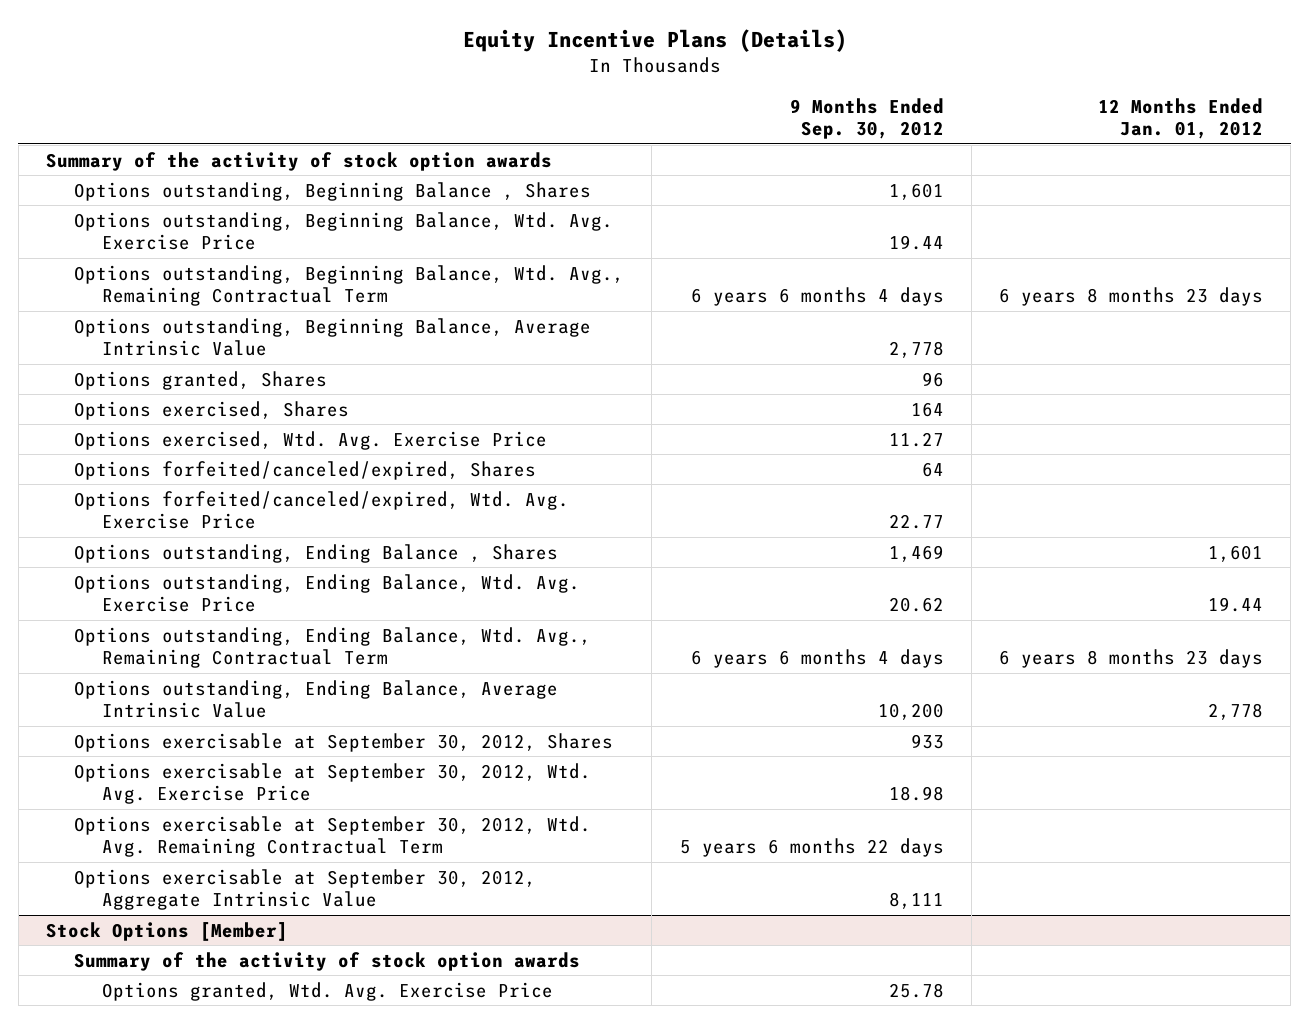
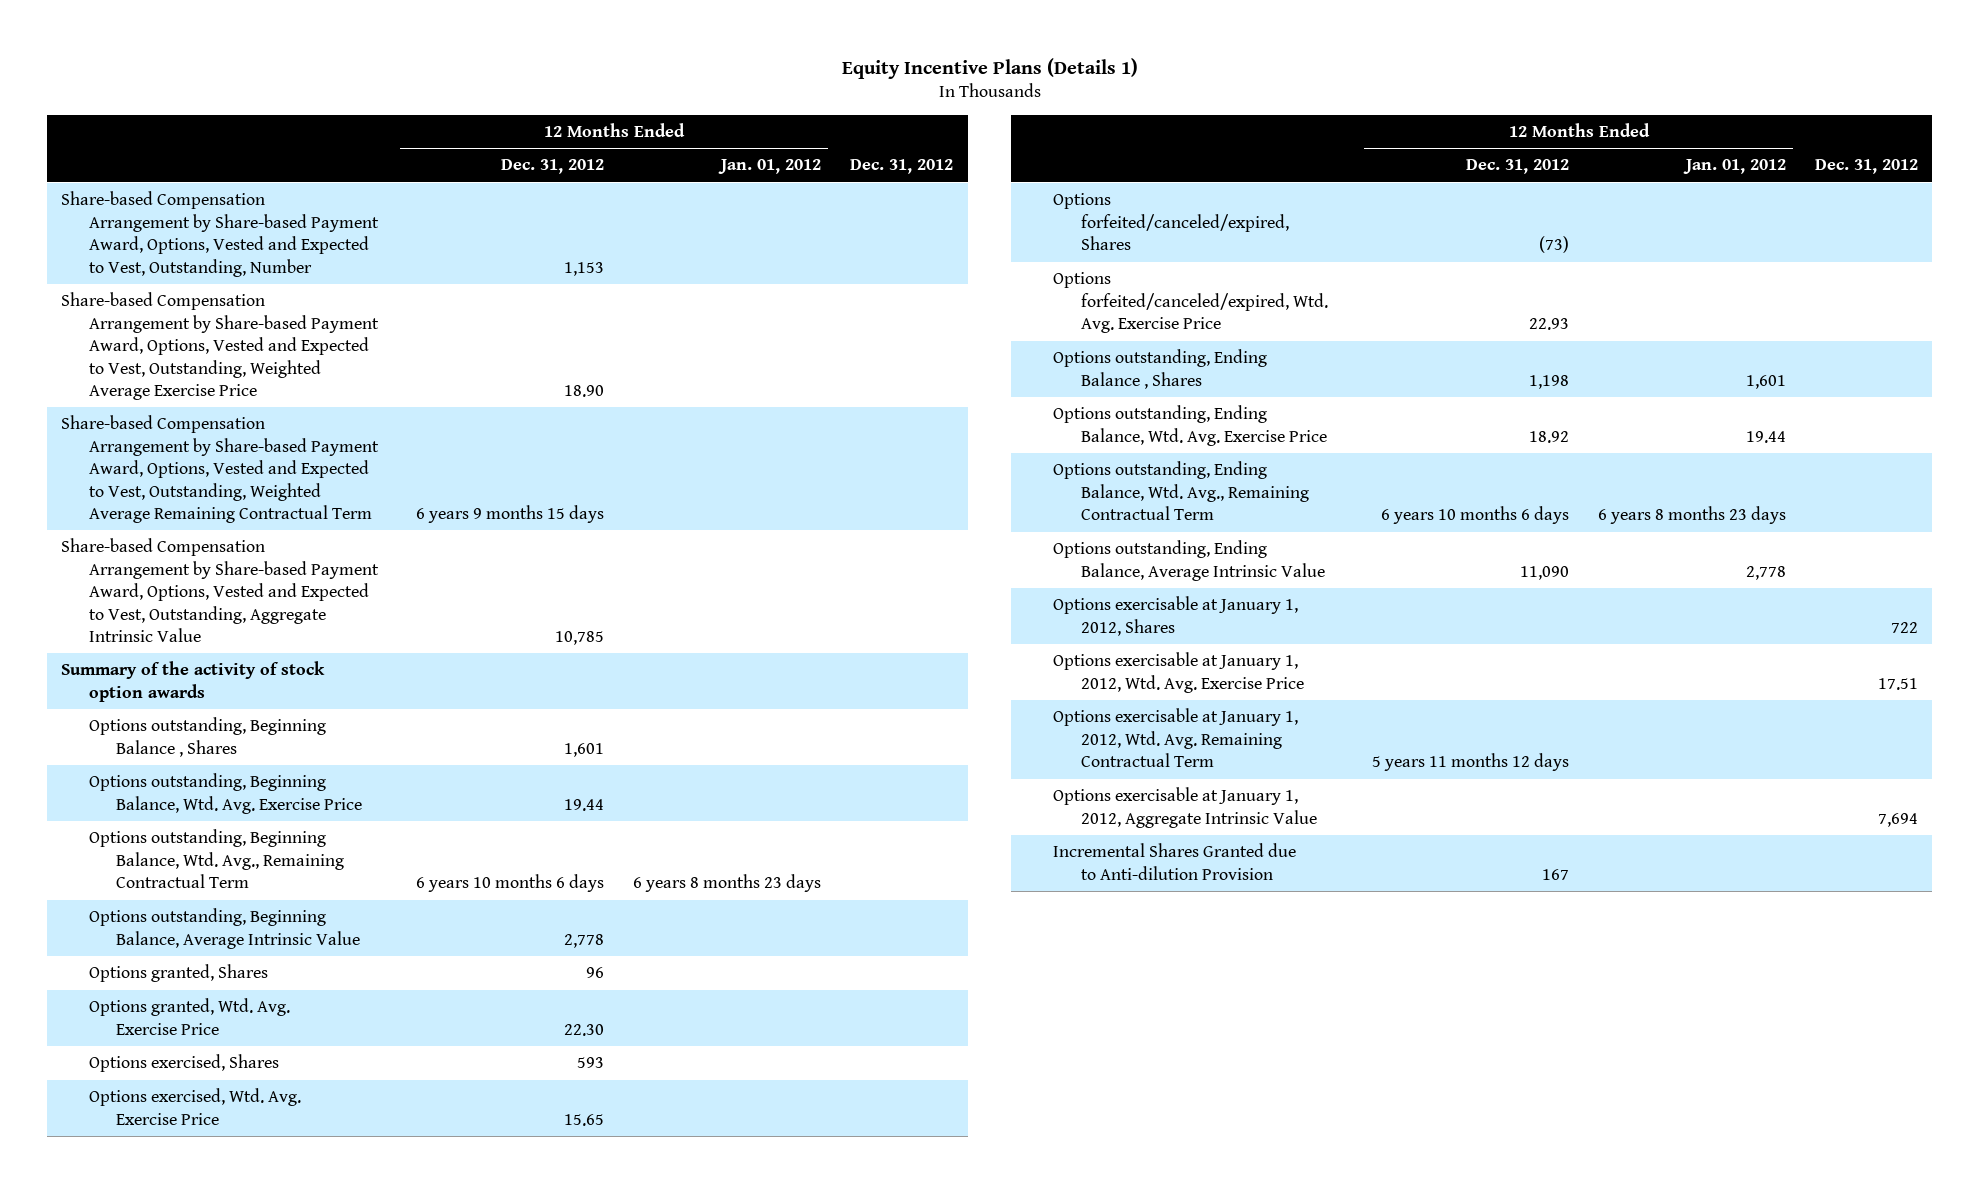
[462,29,847,53] Equity Incentive Plans (Details) -> [841,57,1138,79] Equity Incentive Plans (Details 1)
[789,97,944,140] 9 Months Ended Sep. 30, 2012 -> none
none -> [500,159,604,175] Dec. 31, 2012
none -> [850,159,954,175] Dec. 31, 2012
none -> [61,191,379,277] Share-based Compensation Arrangement by Share-based Payment Award, Options, Vested and Expected to Vest, Outstanding, Number
none -> [61,292,379,400] Share-based Compensation Arrangement by Share-based Payment Award, Options, Vested and Expected to Vest, Outstanding, Weighted Average Exercise Price
none -> [61,415,379,523] Share-based Compensation Arrangement by Share-based Payment Award, Options, Vested and Expected to Vest, Outstanding, Weighted Average Remaining Contractual Term
none -> [61,538,379,642] Share-based Compensation Arrangement by Share-based Payment Award, Options, Vested and Expected to Vest, Outstanding, Aggregate Intrinsic Value
none -> [88,998,290,1035] Options granted, Wtd. Avg. Exercise Price
[46,921,289,941] Stock Options [Member] -> none
[73,951,580,971] Summary of the activity of stock option awards -> none
[101,981,553,1001] Options granted, Wtd. Avg. Exercise Price -> none
[73,732,613,752] Options exercisable at September 30, 2012, Shares -> [1053,596,1299,636] Options exercisable at January 1, 2012, Shares
[73,762,591,805] Options exercisable at September 30, 2012, Wtd. Avg. Exercise Price -> [1053,652,1305,693] Options exercisable at January 1, 2012, Wtd. Avg. Exercise Price
[73,815,591,858] Options exercisable at September 30, 2012, Wtd. Avg. Remaining Contractual Term -> [1053,708,1299,768] Options exercisable at January 1, 2012, Wtd. Avg. Remaining Contractual Term
[73,868,536,911] Options exercisable at September 30, 2012, Aggregate Intrinsic Value -> [1053,787,1318,828] Options exercisable at January 1, 2012, Aggregate Intrinsic Value
none -> [1053,843,1297,880] Incremental Shares Granted due to Anti-dilution Provision

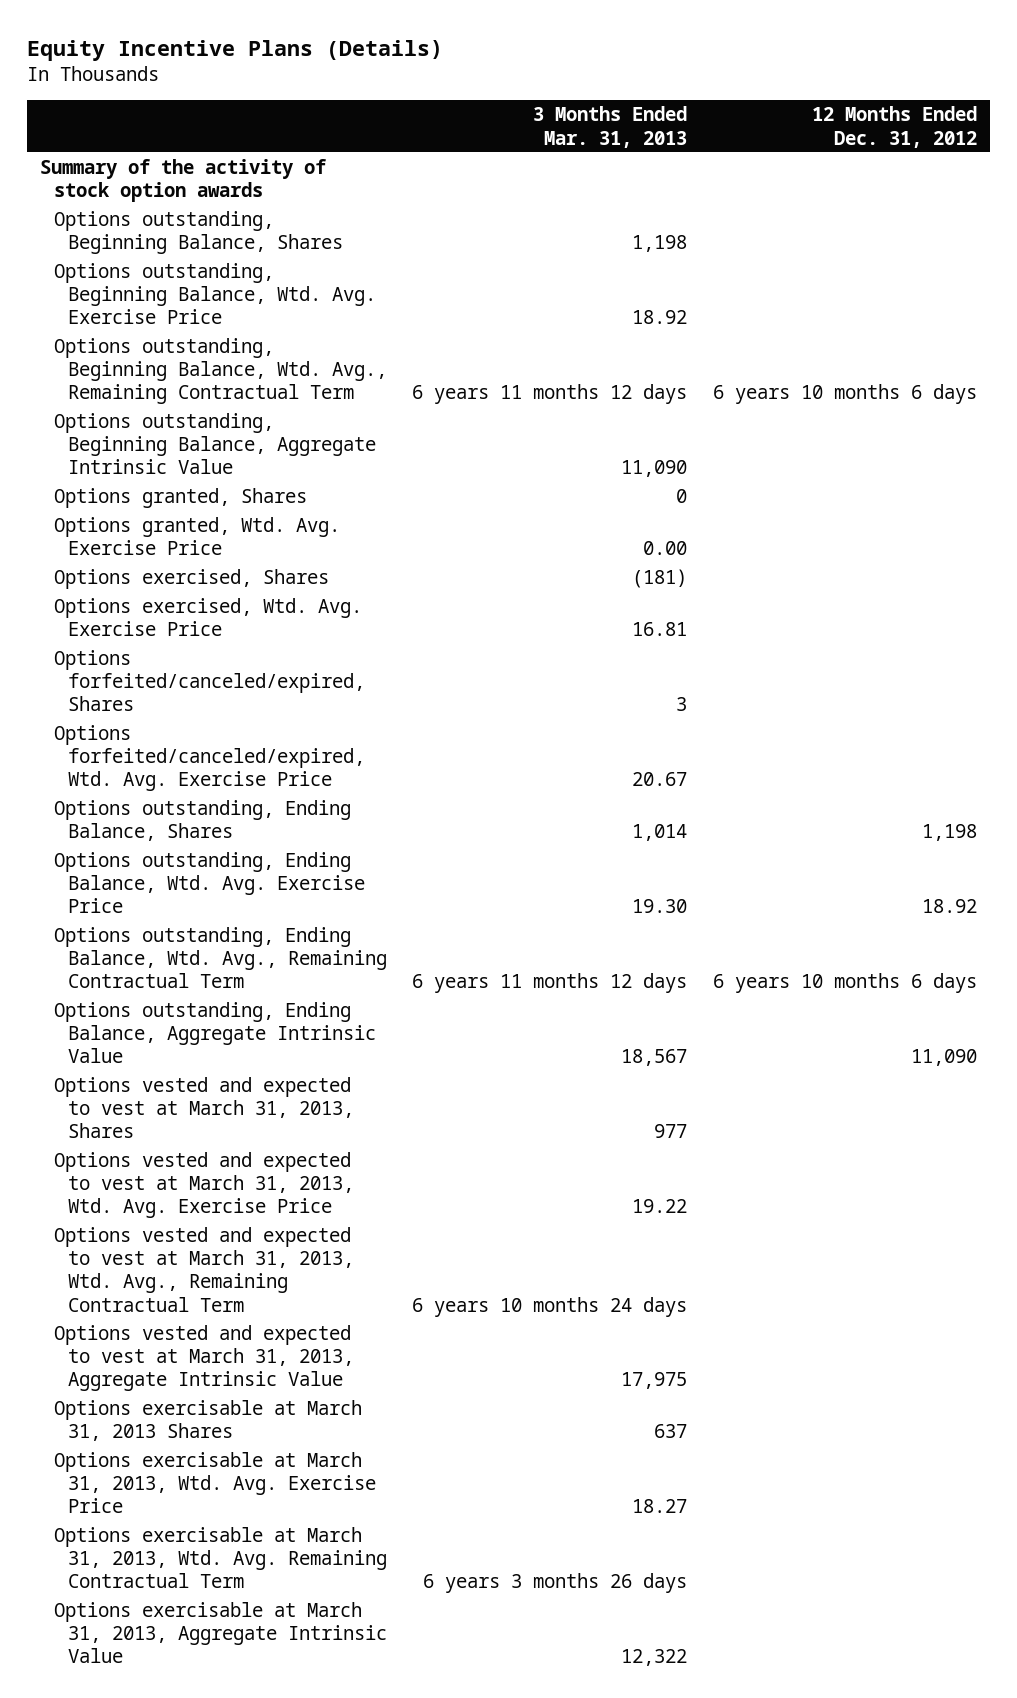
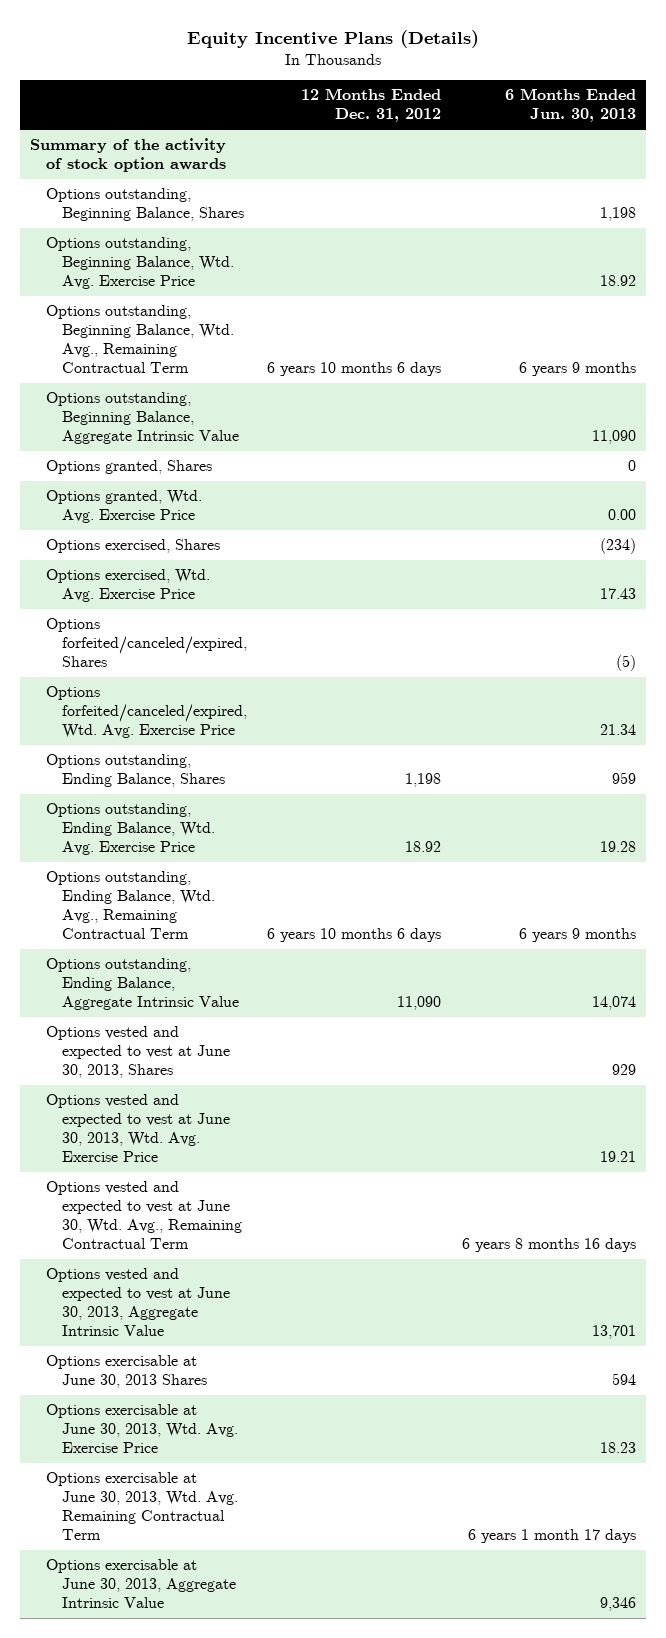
[533,106,688,148] 3 Months Ended Mar. 31, 2013 -> none
none -> [504,88,636,123] 6 Months Ended Jun. 30, 2013
[53,1077,354,1139] Options vested and expected to vest at March 31, 2013, Shares -> [45,1026,230,1079] Options vested and expected to vest at June 30, 2013, Shares
[53,1152,354,1219] Options vested and expected to vest at March 31, 2013, Wtd. Avg. Exercise Price -> [45,1094,230,1163] Options vested and expected to vest at June 30, 2013, Wtd. Avg. Exercise Price
[53,1227,354,1312] Options vested and expected to vest at March 31, 2013, Wtd. Avg., Remaining Contractual Term -> [45,1181,242,1250] Options vested and expected to vest at June 30, Wtd. Avg., Remaining Contractual Term
[53,1325,354,1392] Options vested and expected to vest at March 31, 2013, Aggregate Intrinsic Value -> [45,1268,230,1337] Options vested and expected to vest at June 30, 2013, Aggregate Intrinsic Value
[53,1400,362,1442] Options exercisable at March 31, 2013 Shares -> [45,1355,207,1389] Options exercisable at June 30, 2013 Shares
[53,1452,376,1514] Options exercisable at March 31, 2013, Wtd. Avg. Exercise Price -> [45,1404,238,1454] Options exercisable at June 30, 2013, Wtd. Avg. Exercise Price
[53,1527,387,1589] Options exercisable at March 31, 2013, Wtd. Avg. Remaining Contractual Term -> [45,1472,238,1541] Options exercisable at June 30, 2013, Wtd. Avg. Remaining Contractual Term
[53,1602,387,1664] Options exercisable at March 31, 2013, Aggregate Intrinsic Value -> [45,1559,236,1609] Options exercisable at June 30, 2013, Aggregate Intrinsic Value

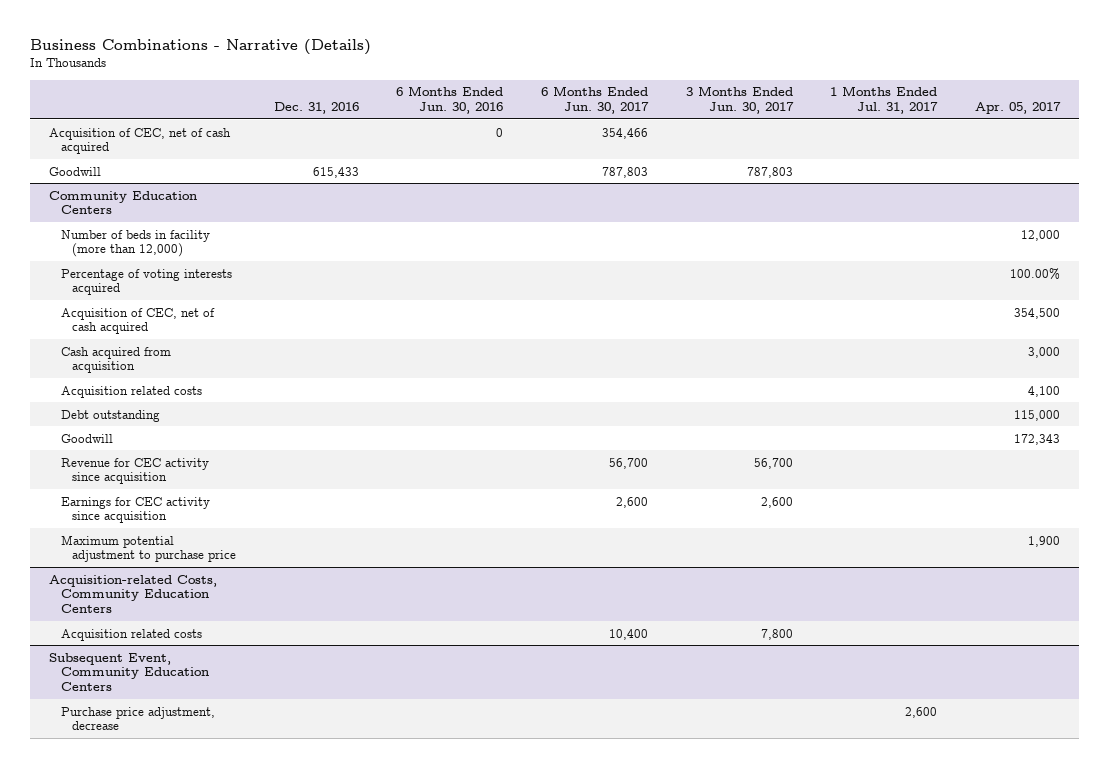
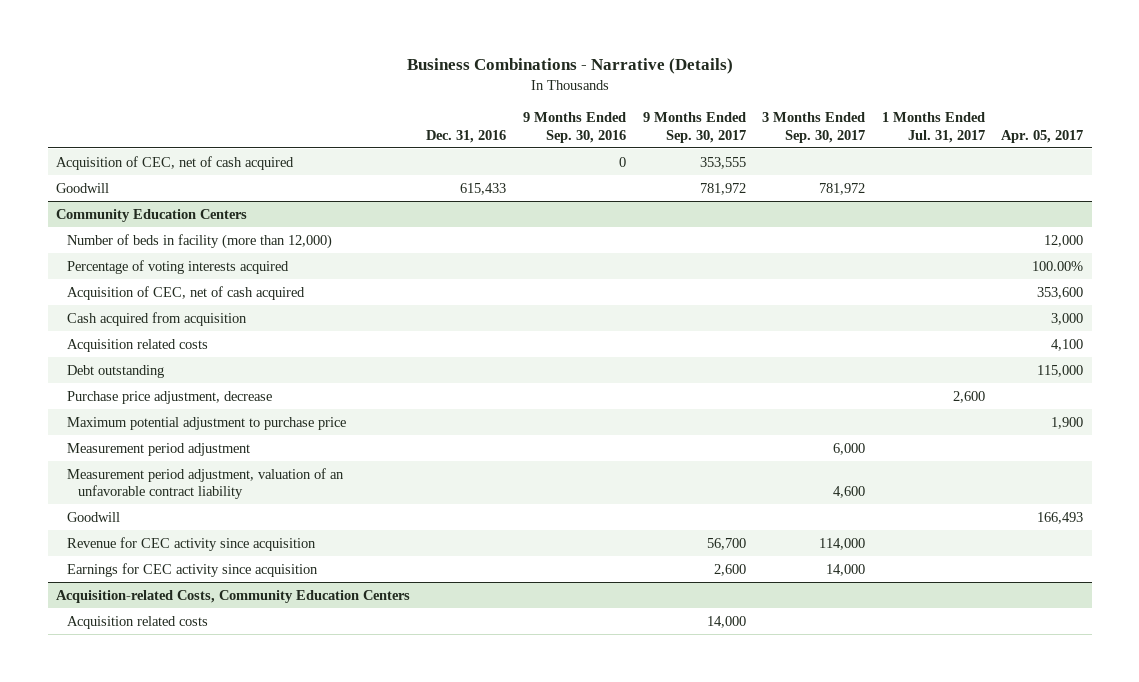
[396,86,504,114] 6 Months Ended Jun. 30, 2016 -> none
[540,86,649,114] 6 Months Ended Jun. 30, 2017 -> none
[685,86,794,114] 3 Months Ended Jun. 30, 2017 -> none
none -> [523,112,627,143] 9 Months Ended Sep. 30, 2016
none -> [642,112,746,143] 9 Months Ended Sep. 30, 2017
none -> [762,112,866,143] 3 Months Ended Sep. 30, 2017
[1014,307,1061,319] 354,500 -> [1037,286,1084,299] 353,600
none -> [66,390,272,404] Purchase price adjustment, decrease
[60,534,236,563] Maximum potential adjustment to purchase price -> [66,416,346,430] Maximum potential adjustment to purchase price
none -> [66,442,250,456] Measurement period adjustment
none -> [66,467,344,499] Measurement period adjustment, valuation of an unfavorable contract liability
[1014,433,1061,445] 172,343 -> [1037,511,1084,524] 166,493
[49,652,209,691] Subsequent Event, Community Education Centers -> none
[60,706,215,731] Purchase price adjustment, decrease -> none

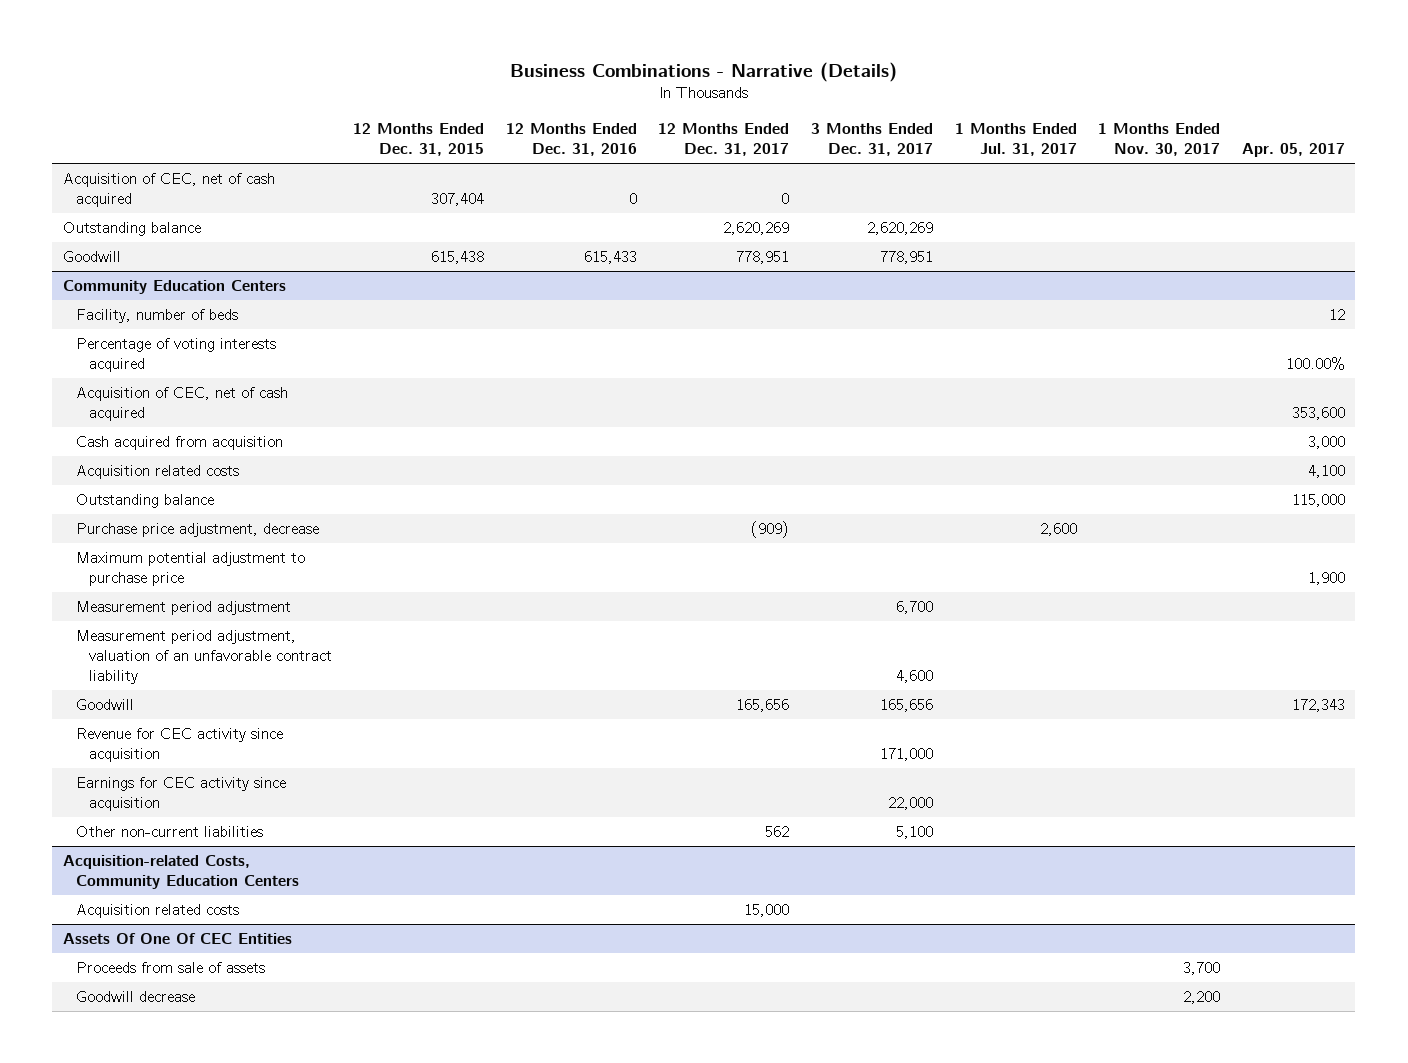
[426,129,507,143] Dec. 31, 2016 -> none
[523,112,627,143] 9 Months Ended Sep. 30, 2016 -> none
[642,112,746,143] 9 Months Ended Sep. 30, 2017 -> none
[762,112,866,143] 3 Months Ended Sep. 30, 2017 -> none
none -> [353,123,485,157] 12 Months Ended Dec. 31, 2015
none -> [505,123,637,157] 12 Months Ended Dec. 31, 2016
none -> [658,123,790,157] 12 Months Ended Dec. 31, 2017
none -> [810,123,933,157] 3 Months Ended Dec. 31, 2017
none -> [1098,123,1221,157] 1 Months Ended Nov. 30, 2017
none -> [63,221,202,236] Outstanding balance
[66,233,332,249] Number of beds in facility (more than 12,000) -> [75,308,238,323] Facility, number of beds
[1044,234,1084,247] 12,000 -> [1328,308,1345,320] 12
[66,364,164,378] Debt outstanding -> [75,493,214,508] Outstanding balance
[1037,511,1084,524] 166,493 -> [1291,698,1345,712] 172,343
none -> [75,825,263,837] Other non-current liabilities
none -> [63,932,293,944] Assets Of One Of CEC Entities
none -> [75,961,265,973] Proceeds from sale of assets
none -> [75,990,195,1002] Goodwill decrease

